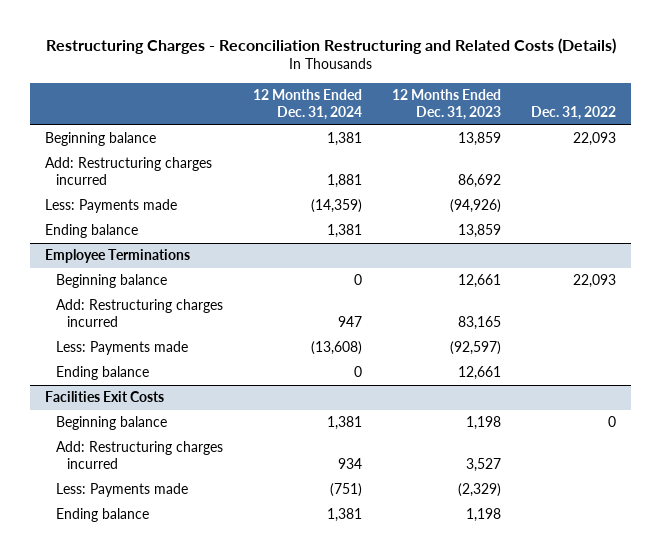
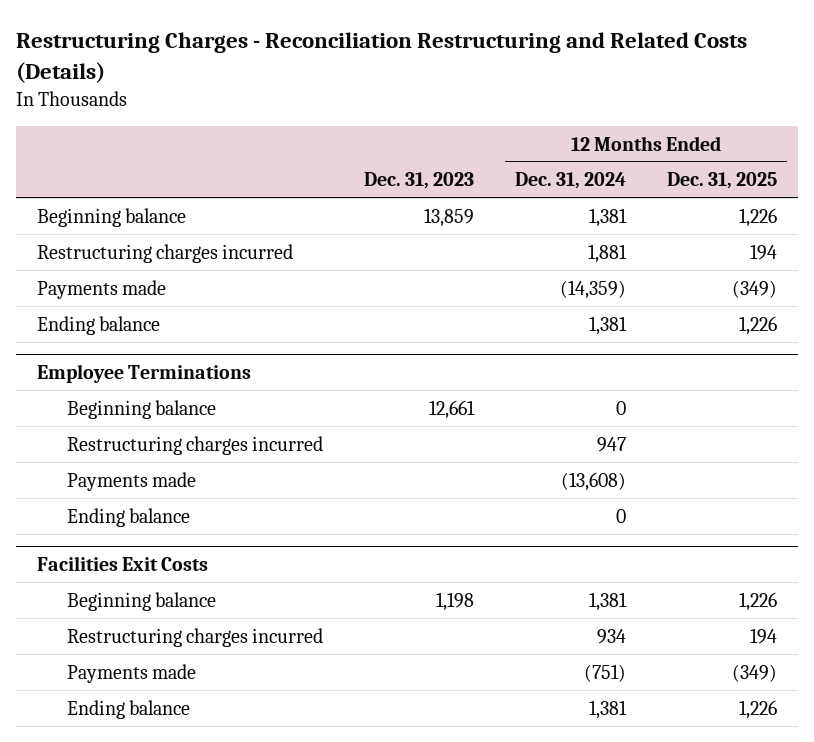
[392,89,502,121] 12 Months Ended Dec. 31, 2023 -> none
[531,106,617,121] Dec. 31, 2022 -> none
none -> [363,172,474,190] Dec. 31, 2023
none -> [666,172,777,190] Dec. 31, 2025
[44,157,212,186] Add: Restructuring charges incurred -> [36,243,293,263] Restructuring charges incurred
[44,199,177,214] Less: Payments made -> [36,279,166,299] Payments made
[55,299,223,328] Add: Restructuring charges incurred -> [66,435,323,455] Restructuring charges incurred
[55,341,188,356] Less: Payments made -> [66,471,196,491] Payments made
[55,441,223,470] Add: Restructuring charges incurred -> [66,627,323,647] Restructuring charges incurred
[55,483,188,498] Less: Payments made -> [66,663,196,683] Payments made

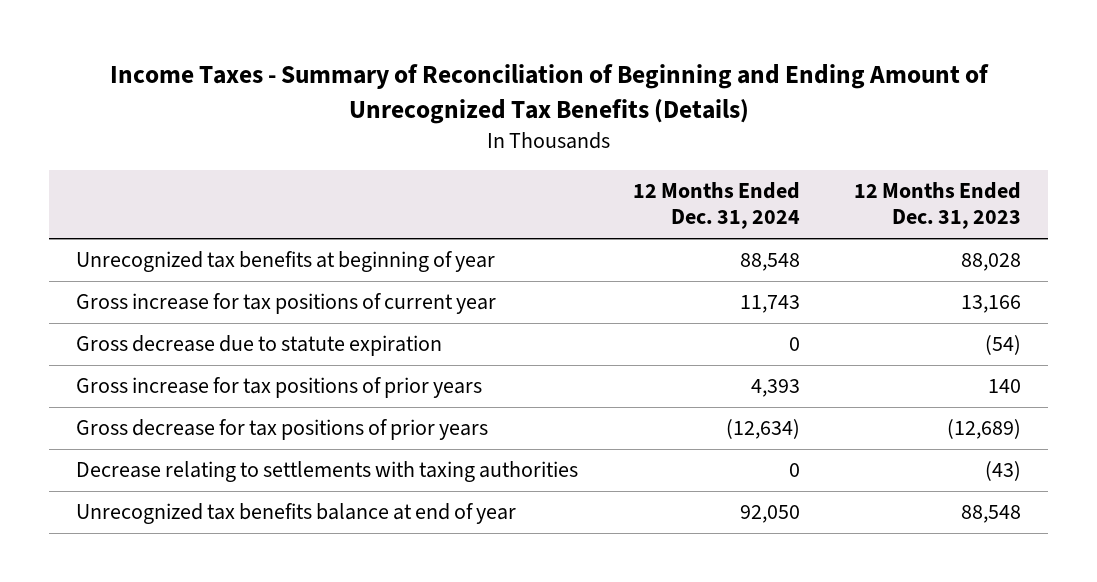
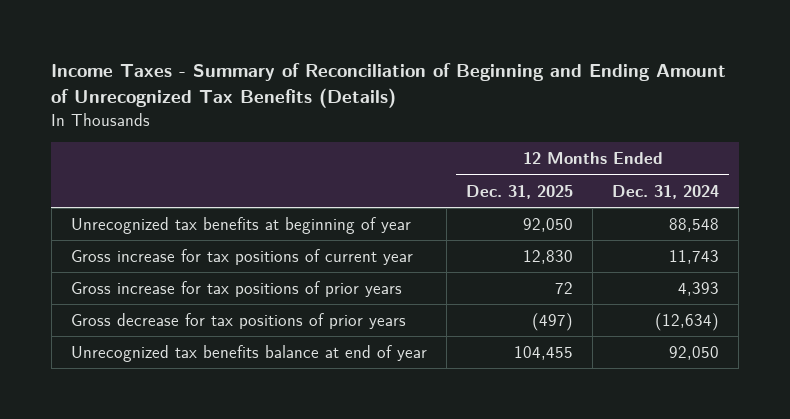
[853,182,1021,230] 12 Months Ended Dec. 31, 2023 -> none
none -> [466,184,574,199] Dec. 31, 2025
[76,335,443,357] Gross decrease due to statute expiration -> none
[76,461,579,483] Decrease relating to settlements with taxing authorities -> none

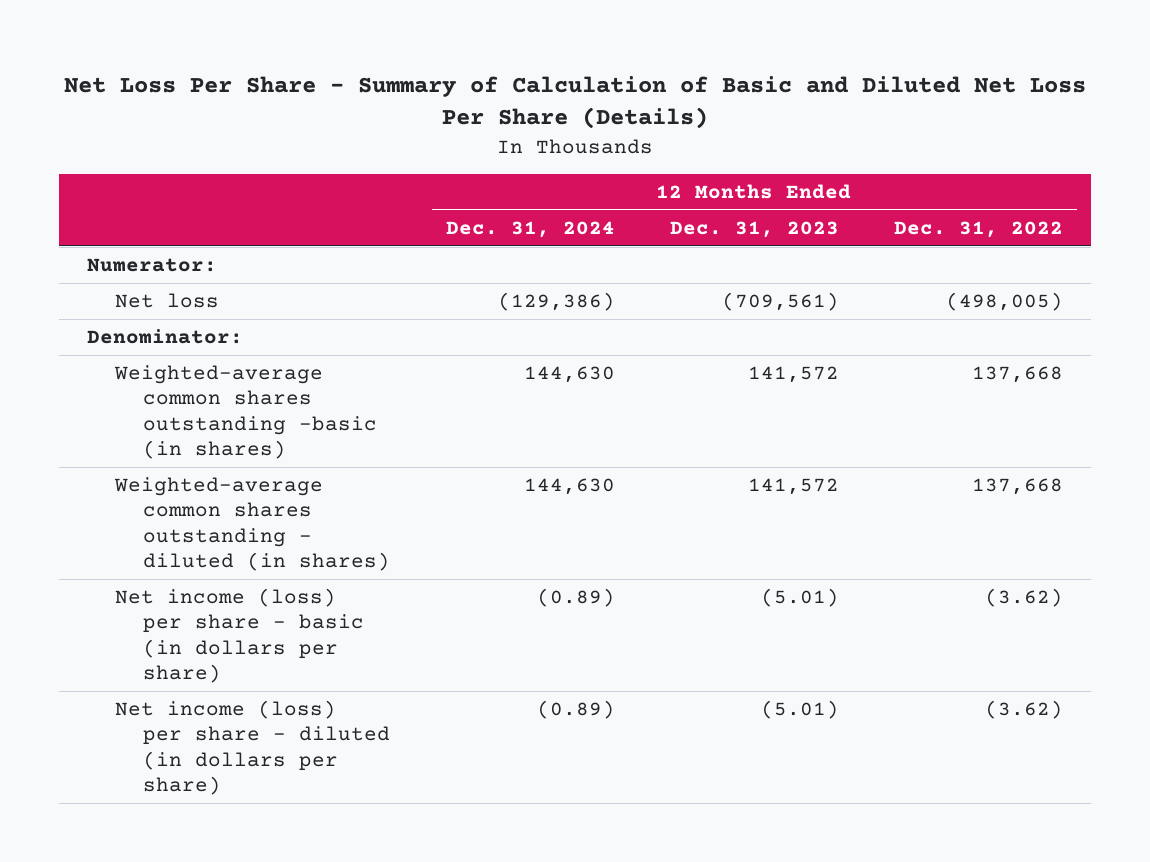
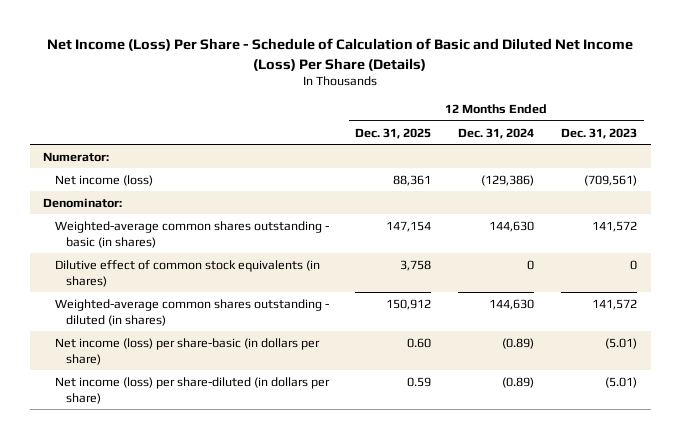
[63,75,1086,130] Net Loss Per Share - Summary of Calculation of Basic and Diluted Net Loss Per Share (Details) -> [47,38,634,71] Net Income (Loss) Per Share - Schedule of Calculation of Basic and Diluted Net Income (Loss) Per Share (Details)
[893,220,1063,238] Dec. 31, 2022 -> none
none -> [355,127,432,139] Dec. 31, 2025
[115,293,220,309] Net loss -> [54,174,153,186] Net income (loss)
[114,365,378,460] Weighted-average common shares outstanding -basic (in shares) -> [54,220,329,248] Weighted-average common shares outstanding - basic (in shares)
none -> [54,259,320,287] Dilutive effect of common stock equivalents (in shares)
[115,588,365,684] Net income (loss) per share - basic (in dollars per share) -> [54,337,320,365] Net income (loss) per share-basic (in dollars per share)
[115,700,391,796] Net income (loss) per share - diluted (in dollars per share) -> [54,376,330,404] Net income (loss) per share-diluted (in dollars per share)

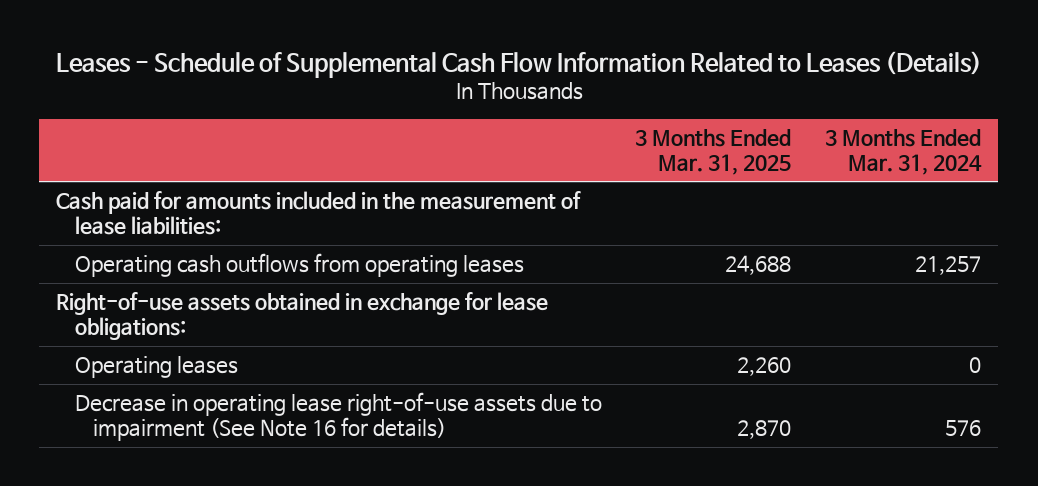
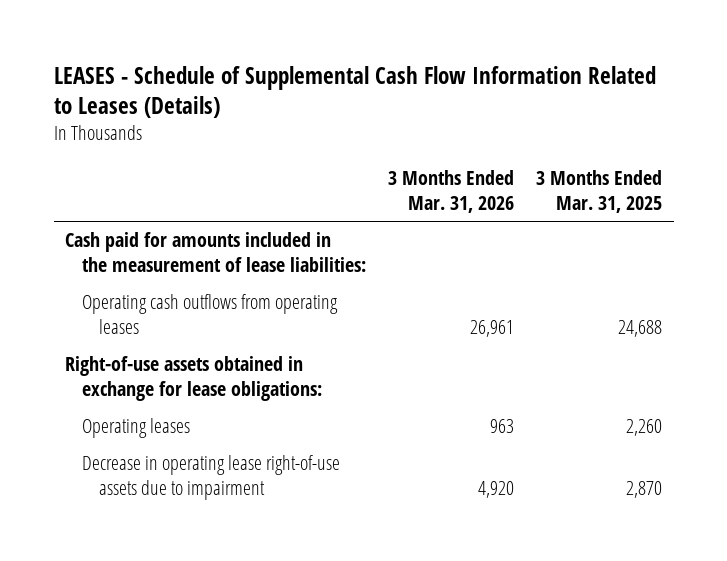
[55,50,982,78] Leases - Schedule of Supplemental Cash Flow Information Related to Leases (Details) -> [53,65,656,118] LEASES - Schedule of Supplemental Cash Flow Information Related to Leases (Details)
[825,129,983,175] 3 Months Ended Mar. 31, 2024 -> none
none -> [388,169,515,213] 3 Months Ended Mar. 31, 2026
[74,392,602,441] Decrease in operating lease right-of-use assets due to impairment (See Note 16 for details) -> [81,455,340,501] Decrease in operating lease right-of-use assets due to impairment

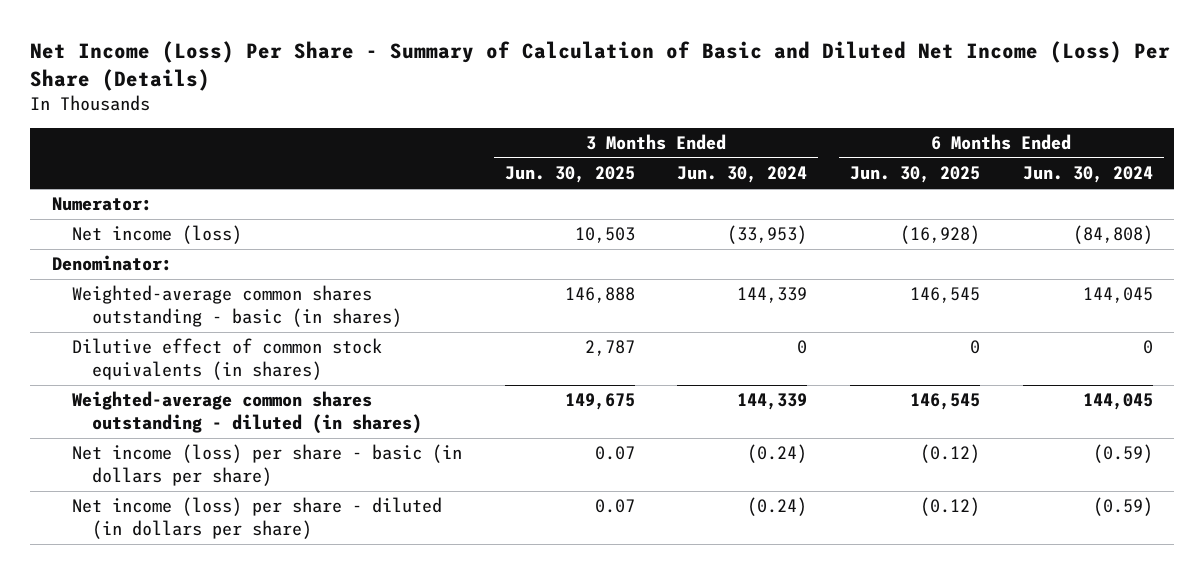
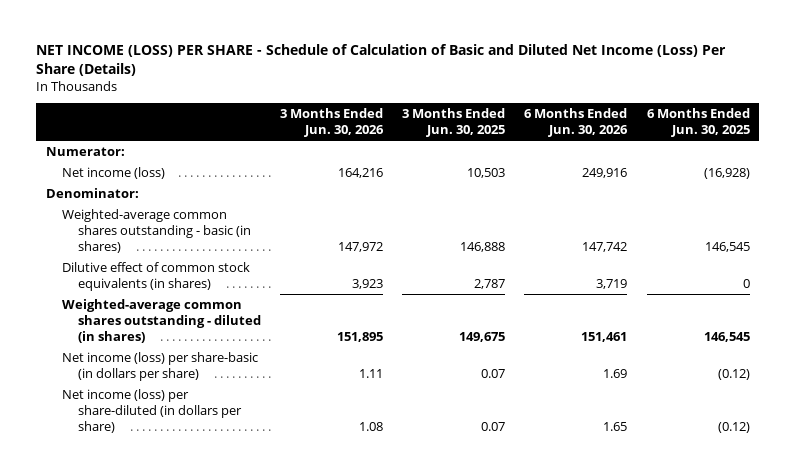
[30,40,1171,91] Net Income (Loss) Per Share - Summary of Calculation of Basic and Diluted Net Income (Loss) Per Share (Details) -> [36,44,727,77] NET INCOME (LOSS) PER SHARE - Schedule of Calculation of Basic and Diluted Net Income (Loss) Per Share (Details)
[677,166,808,184] Jun. 30, 2024 -> none
[1022,166,1153,184] Jun. 30, 2024 -> none
none -> [280,108,385,138] 3 Months Ended Jun. 30, 2026
none -> [524,108,629,138] 6 Months Ended Jun. 30, 2026
[71,444,462,487] Net income (loss) per share - basic (in dollars per share) -> [62,351,259,381] Net income (loss) per share-basic (in dollars per share)
[71,497,442,540] Net income (loss) per share - diluted (in dollars per share) -> [62,388,243,433] Net income (loss) per share-diluted (in dollars per share)

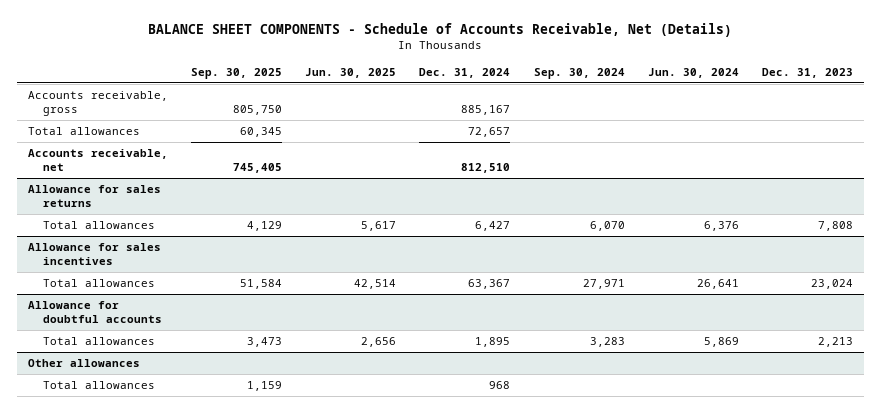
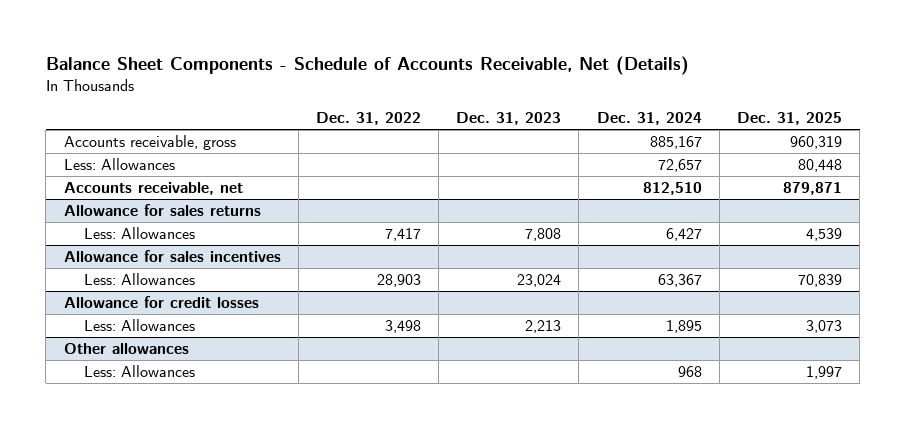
[148,23,733,38] BALANCE SHEET COMPONENTS - Schedule of Accounts Receivable, Net (Details) -> [45,56,689,76] Balance Sheet Components - Schedule of Accounts Receivable, Net (Details)
[191,67,283,79] Sep. 30, 2025 -> none
[305,67,397,78] Jun. 30, 2025 -> none
[533,67,625,79] Sep. 30, 2024 -> none
[647,67,739,78] Jun. 30, 2024 -> none
none -> [315,112,421,126] Dec. 31, 2022
none -> [736,112,842,126] Dec. 31, 2025
[28,127,141,136] Total allowances -> [63,157,175,170] Less: Allowances
[43,221,156,230] Total allowances -> [84,226,196,239] Less: Allowances
[43,279,156,288] Total allowances -> [84,272,196,285] Less: Allowances
[28,301,163,323] Allowance for doubtful accounts -> [63,295,259,308] Allowance for credit losses
[43,337,156,346] Total allowances -> [84,318,196,331] Less: Allowances
[43,381,156,390] Total allowances -> [84,364,196,377] Less: Allowances

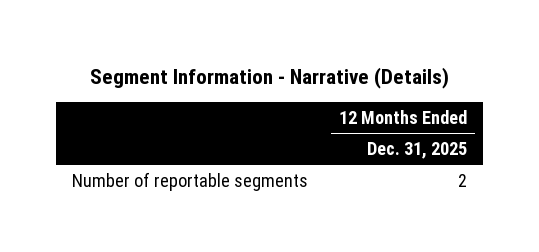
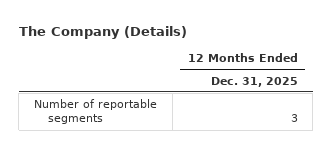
[89,67,449,90] Segment Information - Narrative (Details) -> [18,25,187,39] The Company (Details)
[458,173,468,187] 2 -> [290,114,298,123] 3

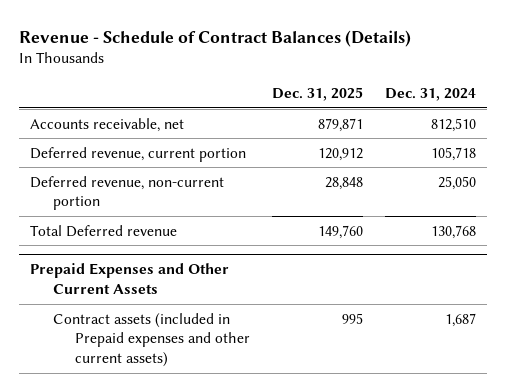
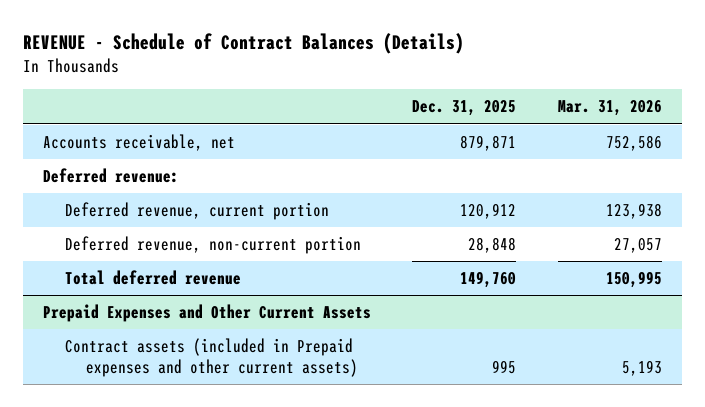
[18,29,411,47] Revenue - Schedule of Contract Balances (Details) -> [22,33,464,55] REVENUE - Schedule of Contract Balances (Details)
[385,88,477,102] Dec. 31, 2024 -> none
none -> [557,100,662,117] Mar. 31, 2026
none -> [43,168,180,184] Deferred revenue:
[29,224,177,237] Total Deferred revenue -> [64,270,241,286] Total deferred revenue

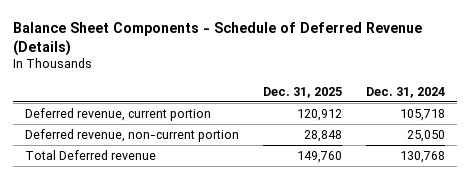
[22,33,464,55] REVENUE - Schedule of Contract Balances (Details) -> [13,21,423,56] Balance Sheet Components - Schedule of Deferred Revenue (Details)
[557,100,662,117] Mar. 31, 2026 -> none
none -> [366,86,446,98] Dec. 31, 2024
[43,134,236,152] Accounts receivable, net -> none
[43,168,180,184] Deferred revenue: -> none
[43,304,372,323] Prepaid Expenses and Other Current Assets -> none
[64,338,359,378] Contract assets (included in Prepaid expenses and other current assets) -> none
[64,270,241,286] Total deferred revenue -> [25,149,157,160] Total Deferred revenue

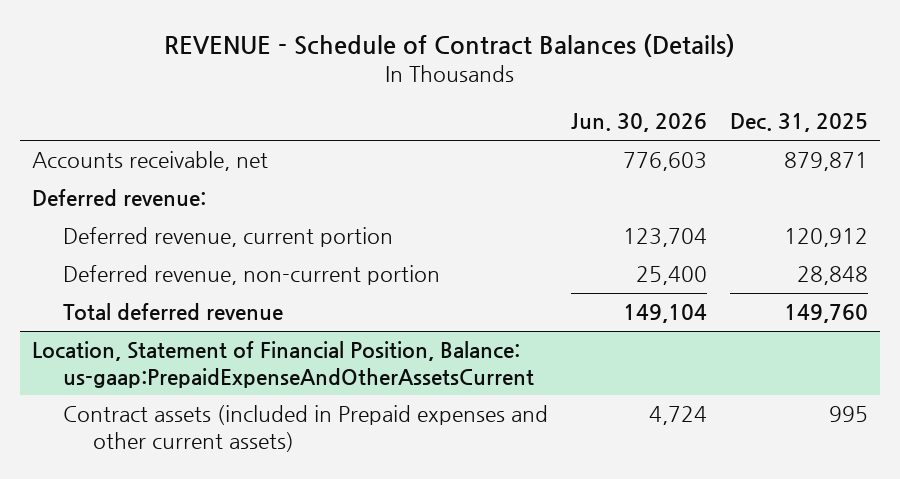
[13,21,423,56] Balance Sheet Components - Schedule of Deferred Revenue (Details) -> [163,33,735,57] REVENUE - Schedule of Contract Balances (Details)
[366,86,446,98] Dec. 31, 2024 -> none
none -> [570,113,707,133] Jun. 30, 2026
none -> [31,151,268,172] Accounts receivable, net
none -> [31,189,206,207] Deferred revenue:
[25,149,157,160] Total Deferred revenue -> [62,303,283,321] Total deferred revenue
none -> [31,341,534,388] Location, Statement of Financial Position, Balance: us-gaap:PrepaidExpenseAndOtherAssetsCurrent
none -> [62,405,548,452] Contract assets (included in Prepaid expenses and other current assets)

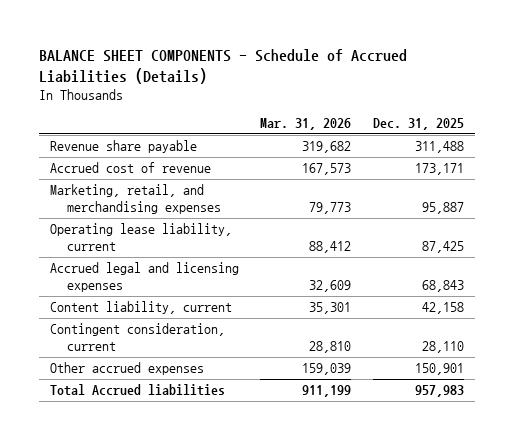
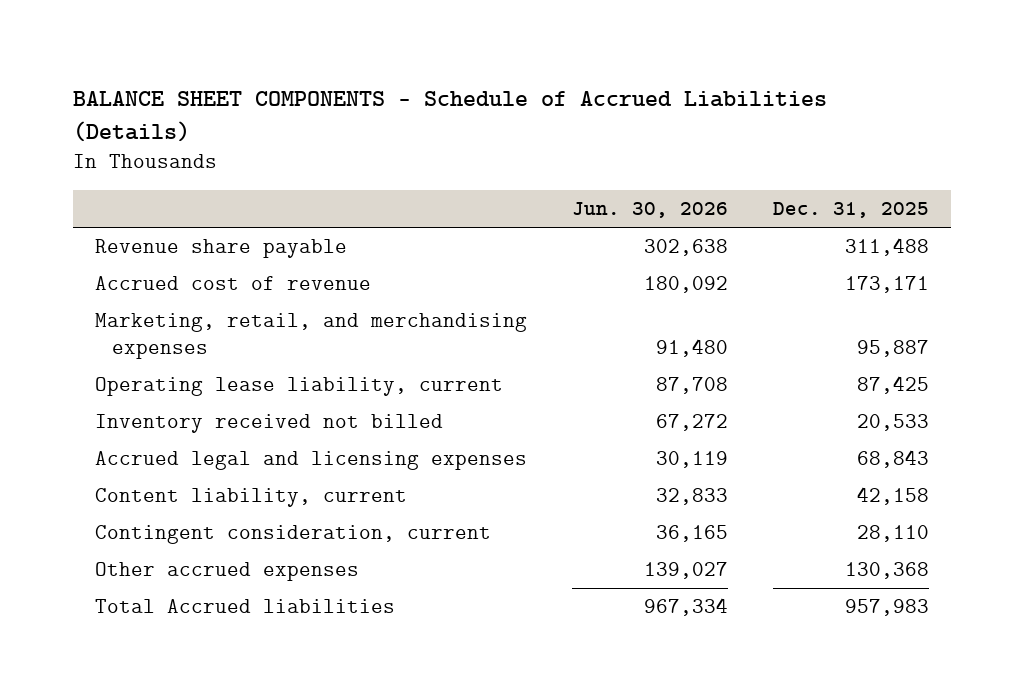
[260,118,352,131] Mar. 31, 2026 -> none
none -> [572,201,729,218] Jun. 30, 2026
none -> [95,414,444,434] Inventory received not billed
[415,363,465,376] 150,901 -> [844,562,929,580] 130,368

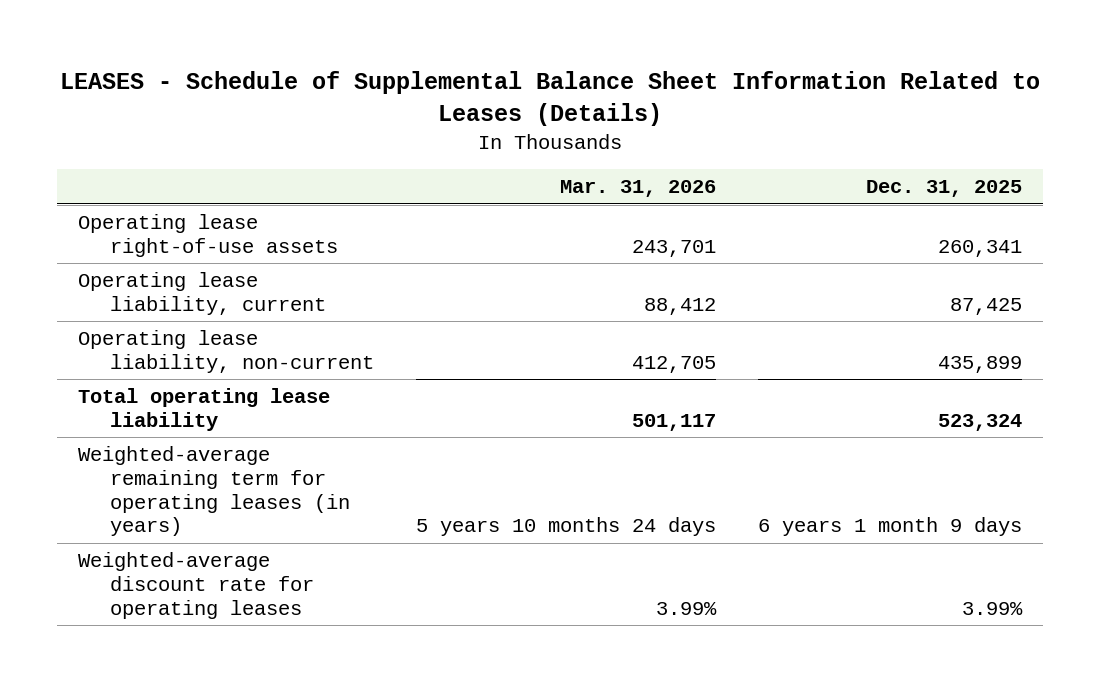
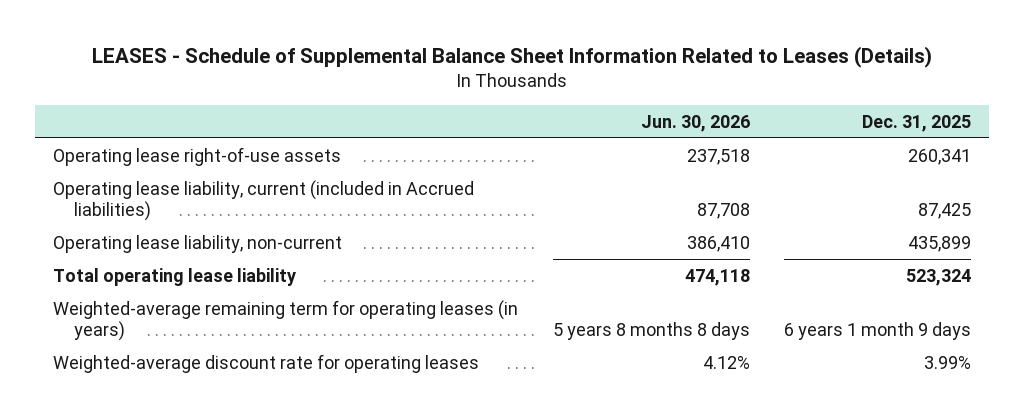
[559,180,716,198] Mar. 31, 2026 -> none
none -> [640,114,750,132] Jun. 30, 2026
[77,272,326,315] Operating lease liability, current -> [52,179,474,221] Operating lease liability, current (included in Accrued liabilities)

